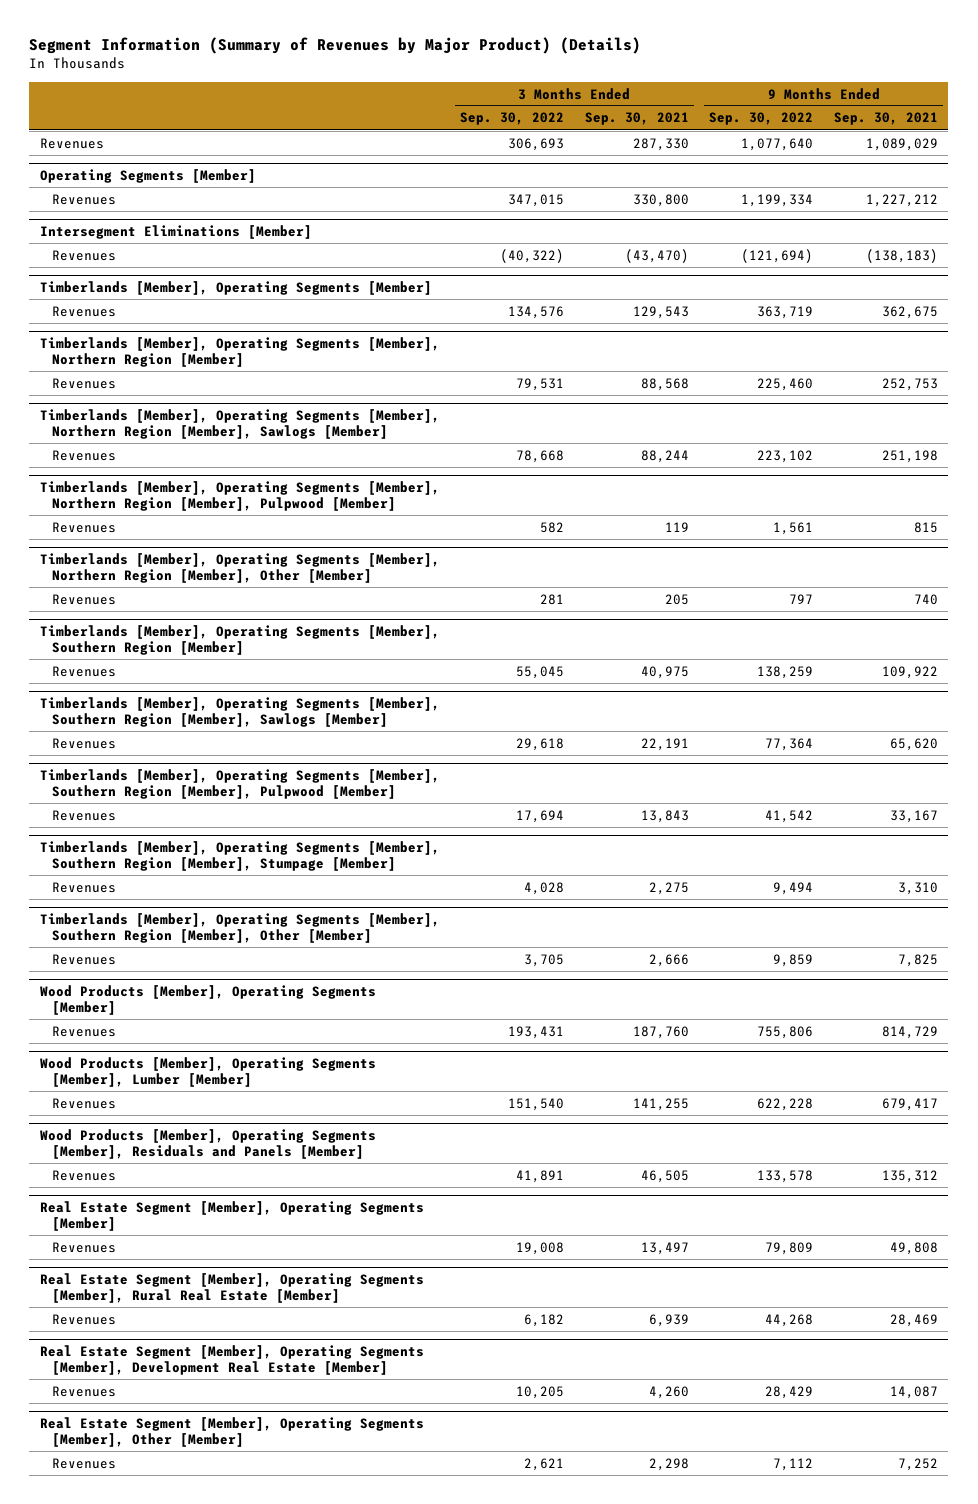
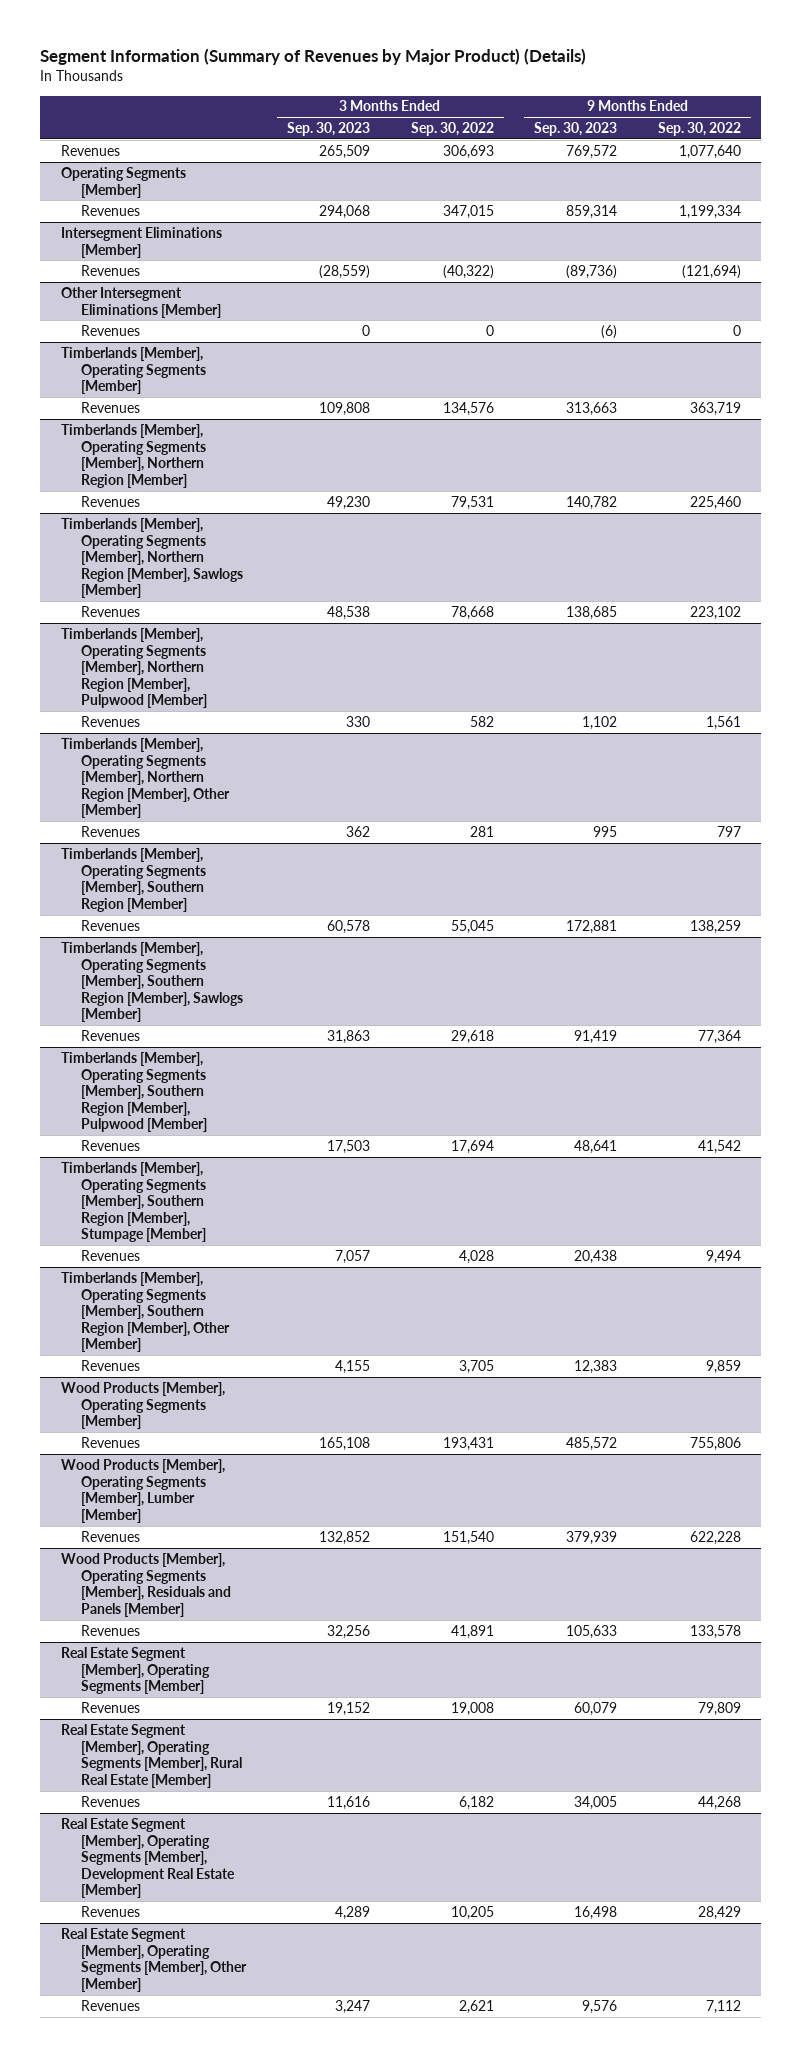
[584,112,689,126] Sep. 30, 2021 -> none
[834,112,939,126] Sep. 30, 2021 -> none
none -> [286,122,370,137] Sep. 30, 2023
none -> [534,122,618,137] Sep. 30, 2023
none -> [60,286,222,318] Other Intersegment Eliminations [Member]
none -> [81,324,141,336] Revenues

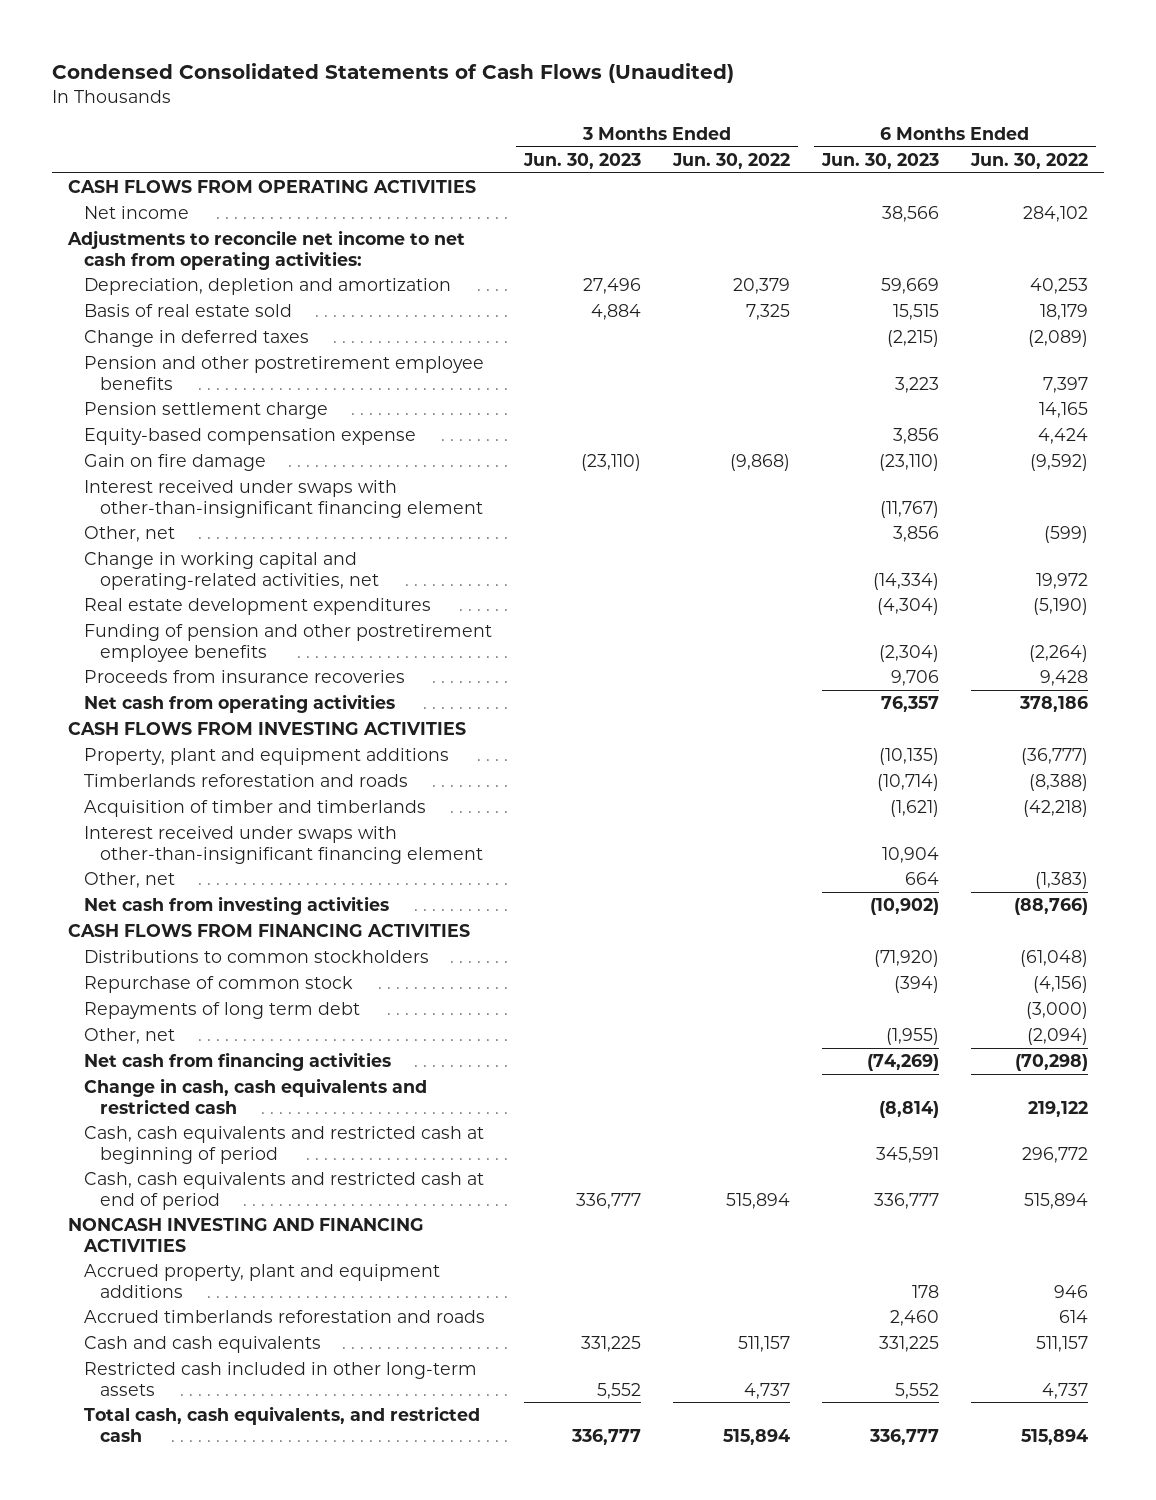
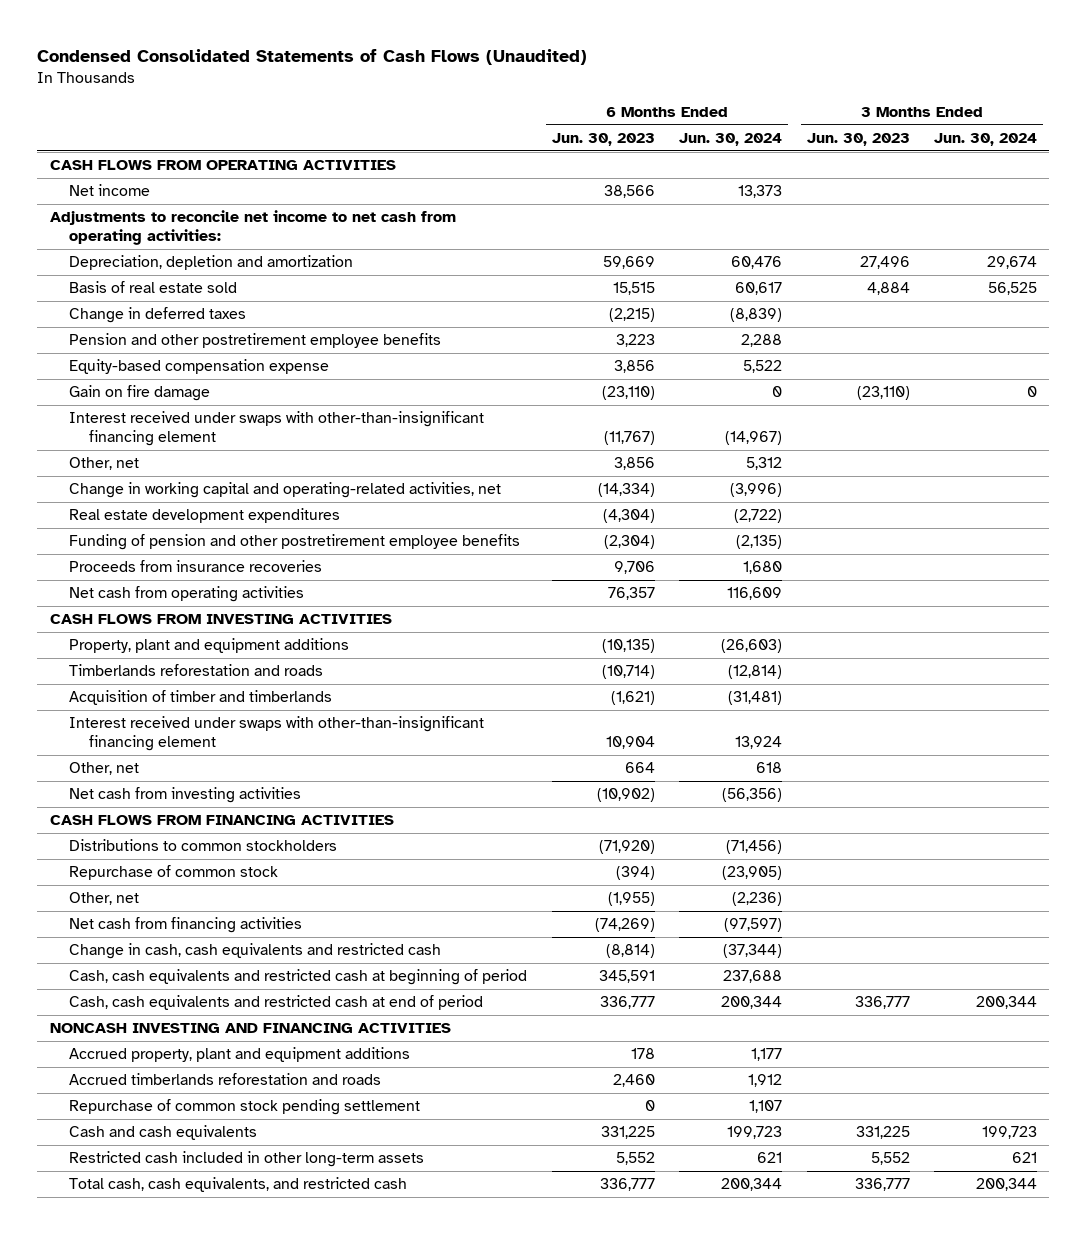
[672,153,791,170] Jun. 30, 2022 -> none
[970,153,1089,170] Jun. 30, 2022 -> none
none -> [679,132,783,146] Jun. 30, 2024
none -> [934,132,1038,146] Jun. 30, 2024
[84,402,329,420] Pension settlement charge -> none
[84,1002,361,1020] Repayments of long term debt -> none
none -> [69,1099,421,1116] Repurchase of common stock pending settlement

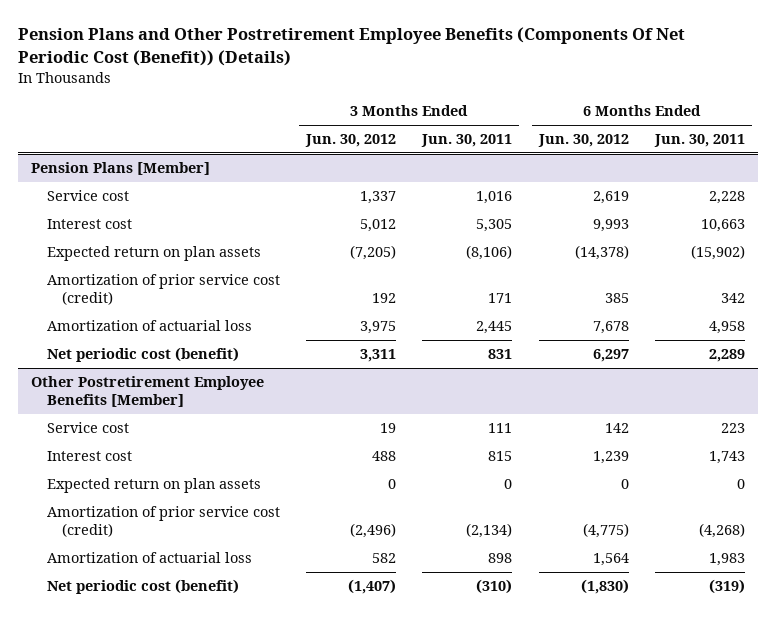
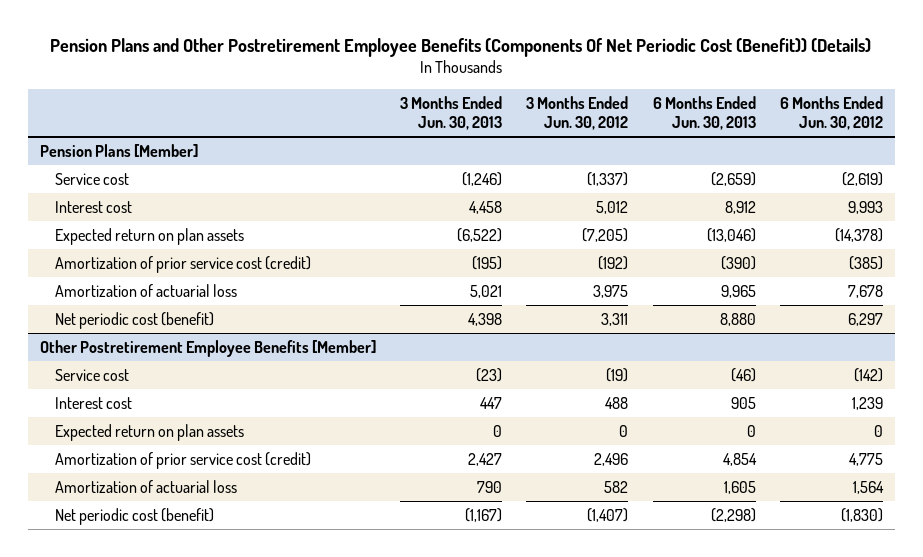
[421,134,513,148] Jun. 30, 2011 -> none
[654,134,746,148] Jun. 30, 2011 -> none
none -> [400,96,503,131] 3 Months Ended Jun. 30, 2013
none -> [652,96,756,131] 6 Months Ended Jun. 30, 2013
[360,191,397,205] 1,337 -> [587,171,629,186] (1,337)
[592,191,629,205] 2,619 -> [841,171,883,186] (2,619)
[372,293,397,304] 192 -> [598,255,629,270] (192)
[604,293,629,304] 385 -> [848,255,883,270] (385)
[380,423,397,434] 19 -> [606,367,629,382] (19)
[604,423,629,434] 142 -> [853,367,883,382] (142)
[350,523,397,539] (2,496) -> [594,452,629,466] 2,496
[582,523,629,539] (4,775) -> [848,452,883,466] 4,775

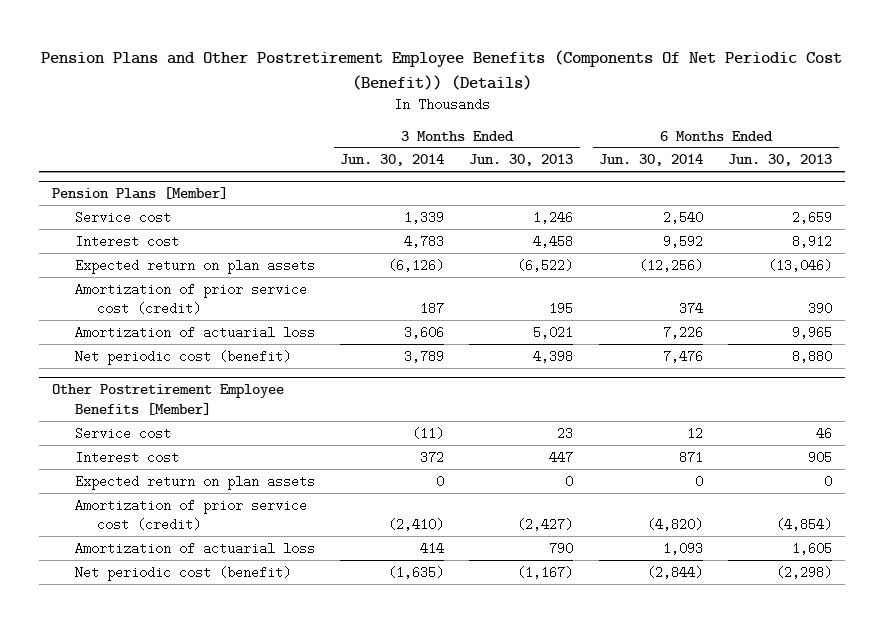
[526,96,629,131] 3 Months Ended Jun. 30, 2012 -> none
[779,96,883,131] 6 Months Ended Jun. 30, 2012 -> none
none -> [340,154,445,167] Jun. 30, 2014
none -> [598,154,703,167] Jun. 30, 2014
[462,171,503,186] (1,246) -> [533,210,574,224] 1,246
[710,171,756,186] (2,659) -> [792,210,833,224] 2,659
[472,255,503,270] (195) -> [549,301,574,315] 195
[720,255,756,270] (390) -> [808,301,833,315] 390
[476,367,503,382] (23) -> [557,426,574,440] 23
[730,367,756,382] (46) -> [816,426,833,440] 46
[468,452,503,466] 2,427 -> [517,517,574,531] (2,427)
[722,452,757,466] 4,854 -> [776,517,833,531] (4,854)

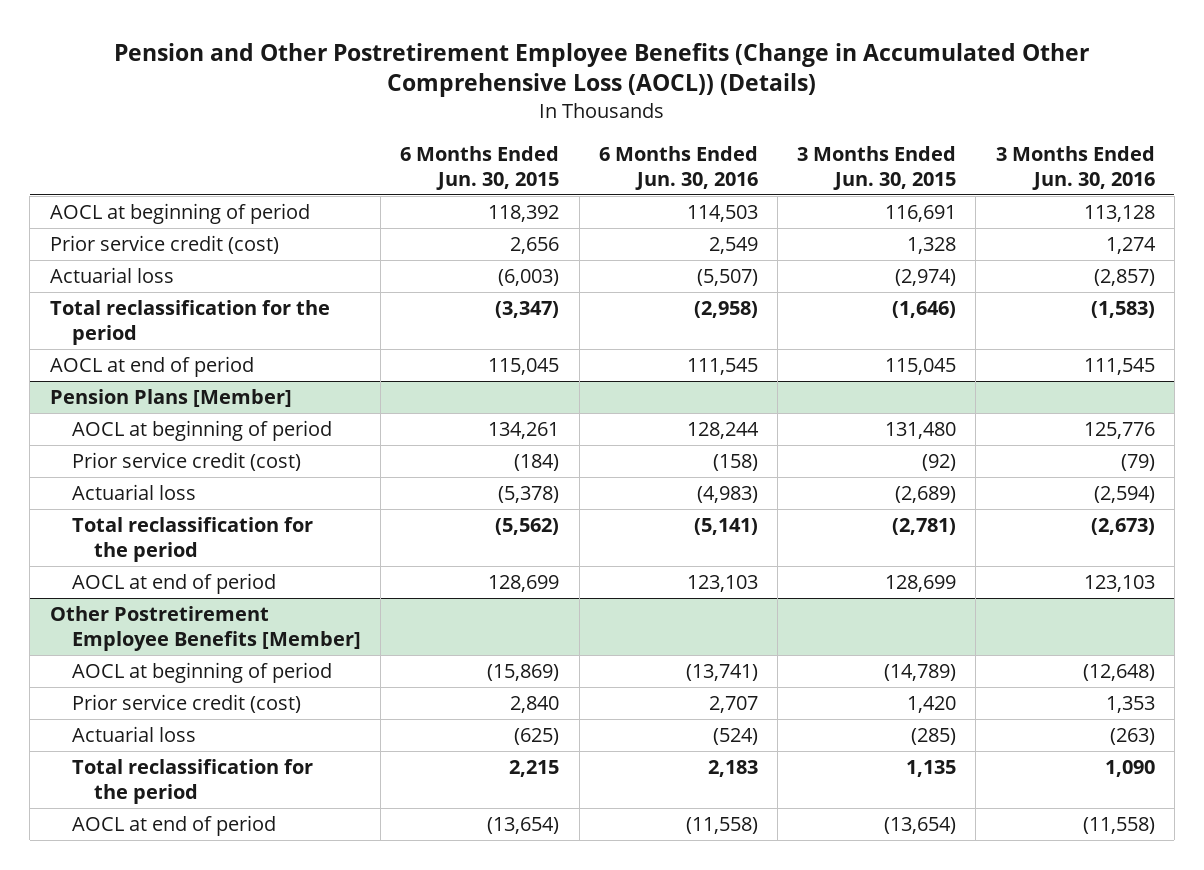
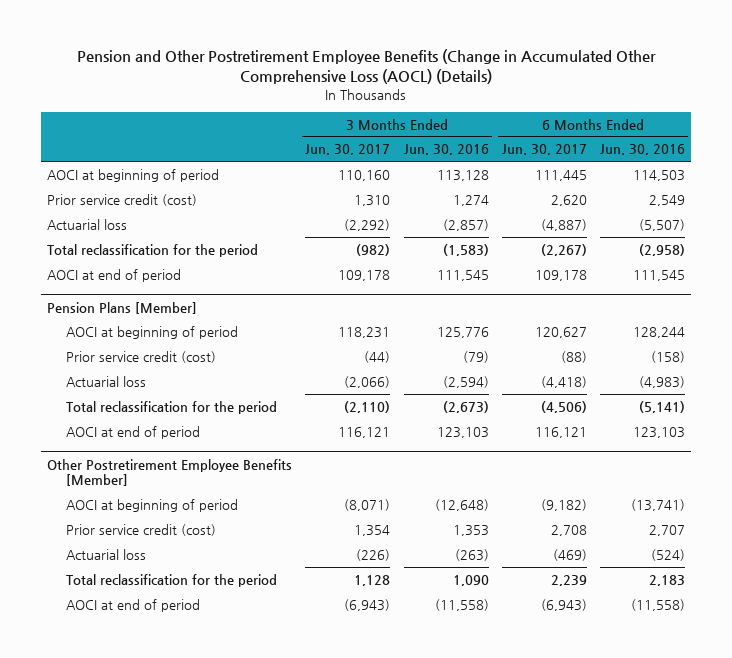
[114,42,1090,98] Pension and Other Postretirement Employee Benefits (Change in Accumulated Other Comprehensive Loss (AOCL)) (Details) -> [77,48,657,85] Pension and Other Postretirement Employee Benefits (Change in Accumulated Other Comprehensive Loss (AOCL) (Details)
[400,145,560,190] 6 Months Ended Jun. 30, 2015 -> none
[797,145,957,190] 3 Months Ended Jun. 30, 2015 -> none
none -> [305,144,391,156] Jun. 30, 2017
none -> [501,144,587,156] Jun. 30, 2017
[49,203,310,225] AOCL at beginning of period -> [47,168,220,182] AOCI at beginning of period
[49,356,254,378] AOCL at end of period -> [47,268,182,282] AOCI at end of period
[72,420,333,442] AOCL at beginning of period -> [66,325,239,339] AOCI at beginning of period
[72,573,277,595] AOCL at end of period -> [66,425,201,439] AOCI at end of period
[72,662,333,684] AOCL at beginning of period -> [66,498,239,512] AOCI at beginning of period
[72,815,277,837] AOCL at end of period -> [66,598,201,612] AOCI at end of period

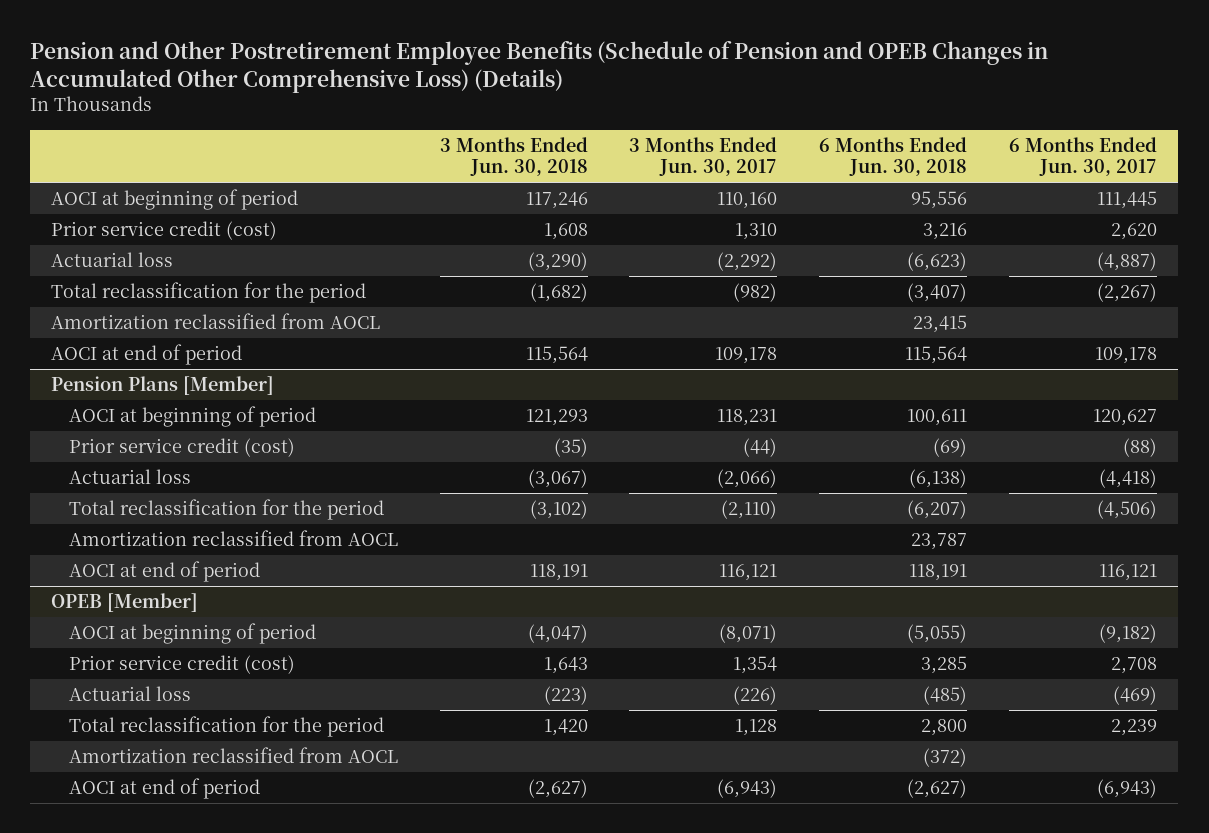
[77,48,657,85] Pension and Other Postretirement Employee Benefits (Change in Accumulated Other Comprehensive Loss (AOCL) (Details) -> [30,40,1049,93] Pension and Other Postretirement Employee Benefits (Schedule of Pension and OPEB Changes in Accumulated Other Comprehensive Loss) (Details)
[403,144,489,156] Jun. 30, 2016 -> none
[599,144,685,156] Jun. 30, 2016 -> none
none -> [439,136,588,177] 3 Months Ended Jun. 30, 2018
none -> [819,136,968,177] 6 Months Ended Jun. 30, 2018
none -> [51,313,381,330] Amortization reclassified from AOCL
none -> [68,530,398,547] Amortization reclassified from AOCL
[47,458,293,486] Other Postretirement Employee Benefits [Member] -> [51,593,199,613] OPEB [Member]
none -> [68,747,398,764] Amortization reclassified from AOCL

